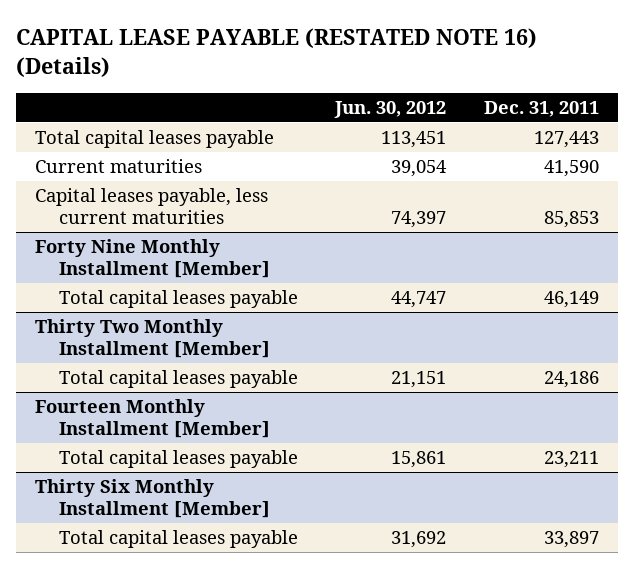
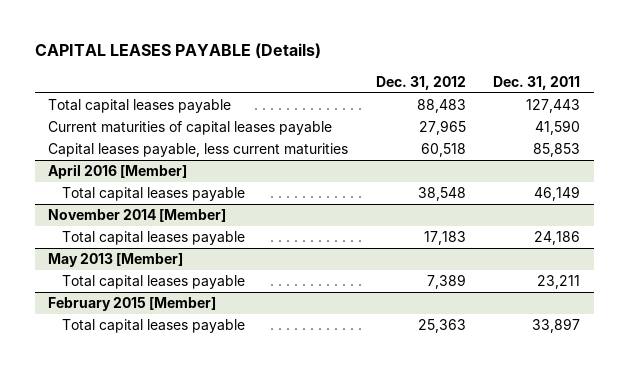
[16,28,538,78] CAPITAL LEASE PAYABLE (RESTATED NOTE 16) (Details) -> [34,43,321,59] CAPITAL LEASES PAYABLE (Details)
[334,100,447,118] Jun. 30, 2012 -> none
none -> [375,75,466,90] Dec. 31, 2012
[35,159,203,174] Current maturities -> [48,121,333,136] Current maturities of capital leases payable
[35,239,270,279] Forty Nine Monthly Installment [Member] -> none
none -> [48,164,188,180] April 2016 [Member]
[35,319,270,359] Thirty Two Monthly Installment [Member] -> none
none -> [48,209,227,223] November 2014 [Member]
[35,399,270,439] Fourteen Monthly Installment [Member] -> none
none -> [48,253,184,268] May 2013 [Member]
[35,479,270,519] Thirty Six Monthly Installment [Member] -> none
none -> [48,297,217,312] February 2015 [Member]

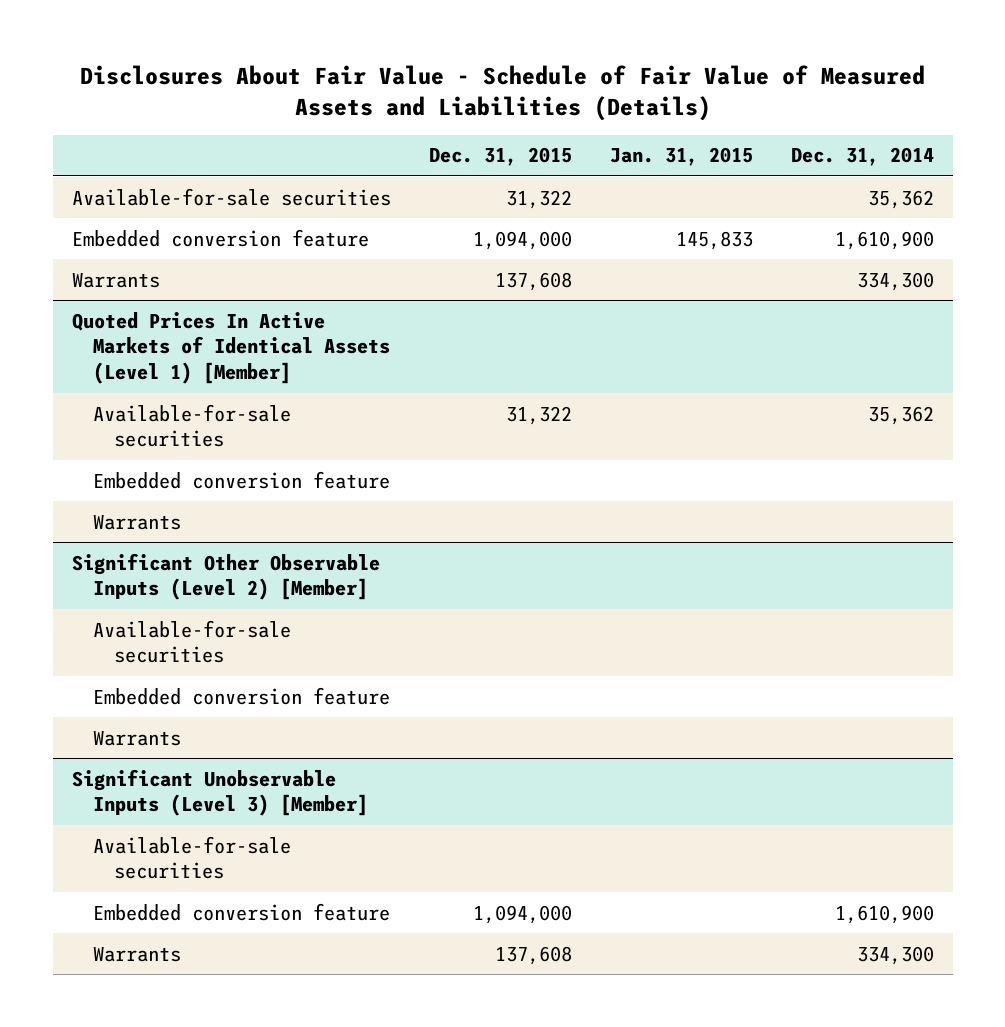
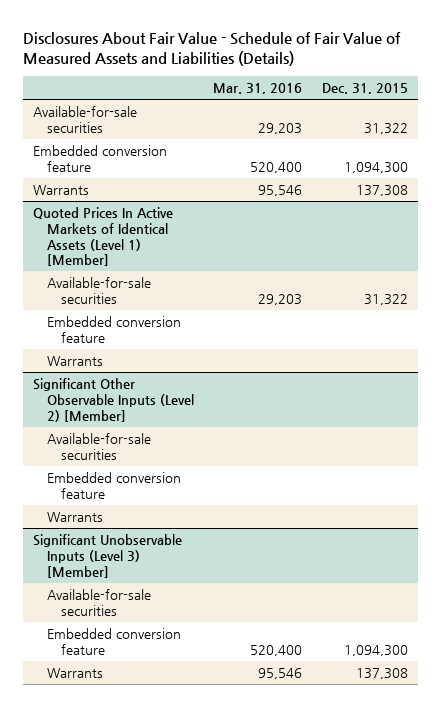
[609,147,753,167] Jan. 31, 2015 -> none
[790,147,934,167] Dec. 31, 2014 -> none
none -> [213,83,303,95] Mar. 31, 2016
[472,230,572,250] 1,094,000 -> [343,161,408,173] 1,094,300
[494,271,572,291] 137,608 -> [355,185,408,197] 137,308
[472,904,572,924] 1,094,000 -> [343,644,408,656] 1,094,300
[494,945,572,965] 137,608 -> [355,668,408,680] 137,308

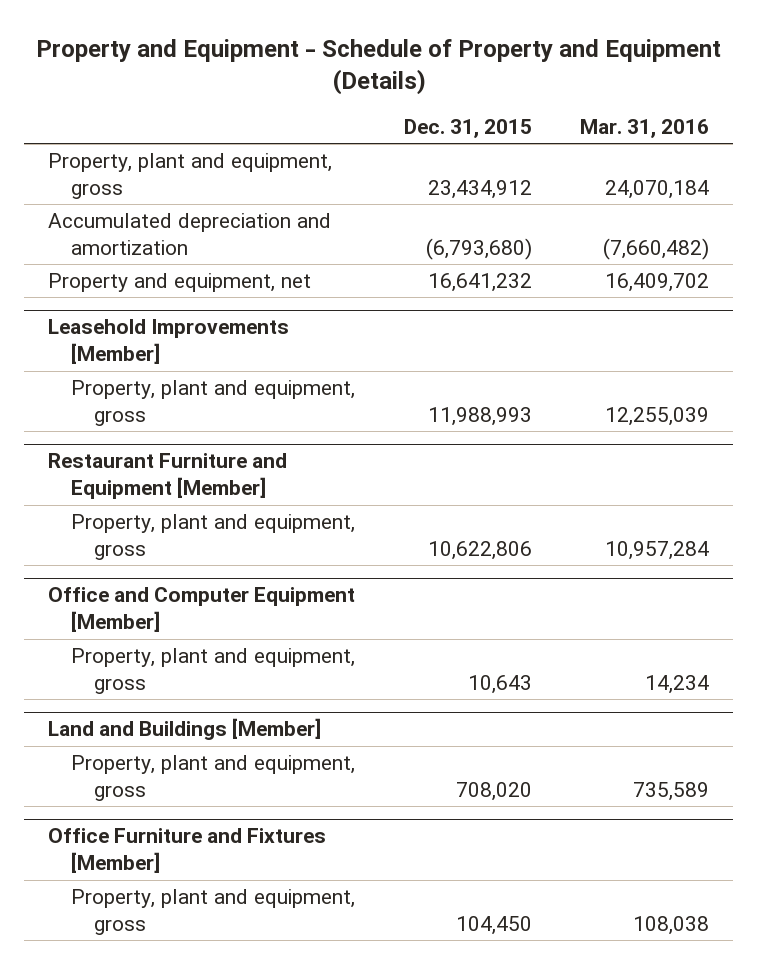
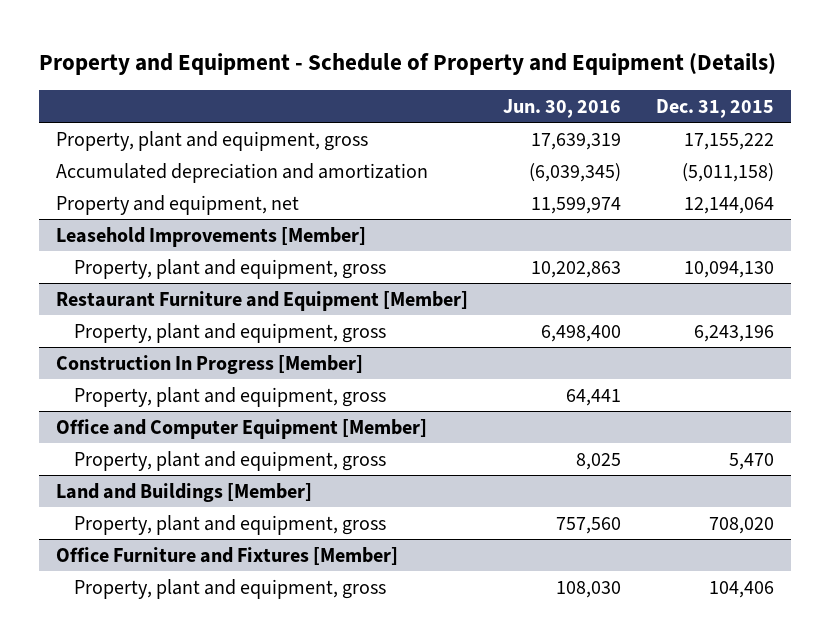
[579,119,709,139] Mar. 31, 2016 -> none
none -> [503,98,622,118] Jun. 30, 2016
[427,179,532,199] 23,434,912 -> [683,132,774,150] 17,155,222
[425,237,532,260] (6,793,680) -> [681,162,774,182] (5,011,158)
[427,273,532,293] 16,641,232 -> [683,196,774,214] 12,144,064
[427,406,532,426] 11,988,993 -> [683,260,774,278] 10,094,130
[427,540,532,560] 10,622,806 -> [693,324,774,342] 6,243,196
none -> [56,354,364,374] Construction In Progress [Member]
none -> [73,386,386,407] Property, plant and equipment, gross
[467,674,532,694] 10,643 -> [728,452,774,470] 5,470
[455,915,532,935] 104,450 -> [708,580,774,598] 104,406

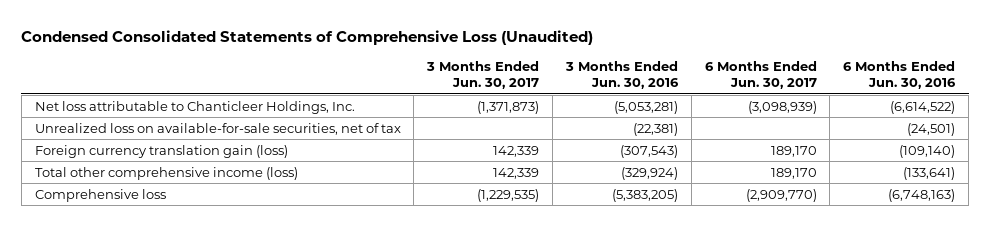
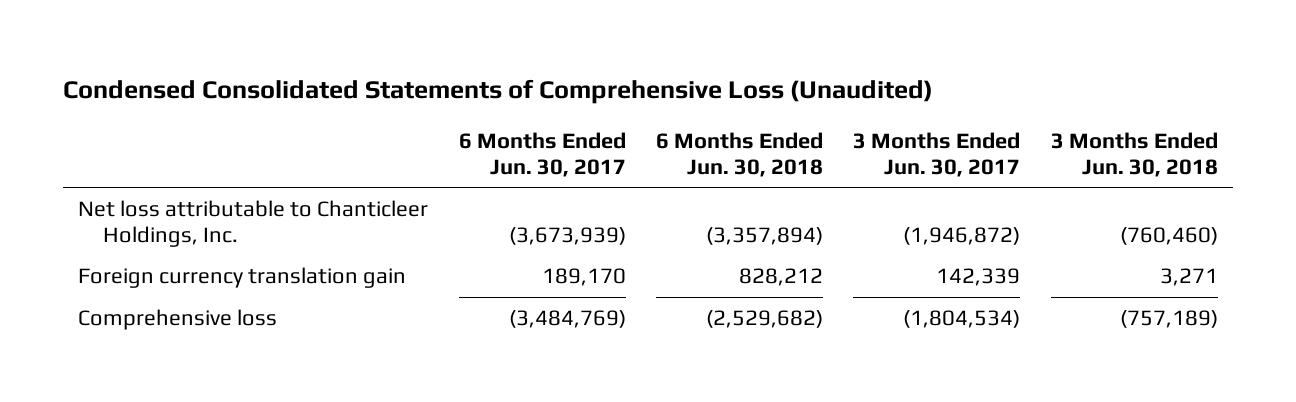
[564,60,679,90] 3 Months Ended Jun. 30, 2016 -> none
[843,60,957,90] 6 Months Ended Jun. 30, 2016 -> none
none -> [655,131,823,177] 6 Months Ended Jun. 30, 2018
none -> [1050,131,1218,177] 3 Months Ended Jun. 30, 2018
[34,122,401,135] Unrealized loss on available-for-sale securities, net of tax -> none
[34,166,298,180] Total other comprehensive income (loss) -> none
[477,100,540,114] (1,371,873) -> [903,226,1021,245] (1,946,872)
[747,100,817,114] (3,098,939) -> [508,226,626,245] (3,673,939)
[34,144,288,158] Foreign currency translation gain (loss) -> [78,266,407,288] Foreign currency translation gain
[477,188,540,202] (1,229,535) -> [903,309,1021,328] (1,804,534)
[745,188,817,202] (2,909,770) -> [508,309,626,328] (3,484,769)

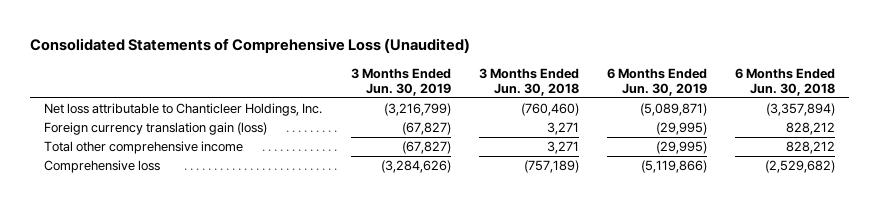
[63,78,934,104] Condensed Consolidated Statements of Comprehensive Loss (Unaudited) -> [30,38,471,54] Consolidated Statements of Comprehensive Loss (Unaudited)
[458,131,626,177] 6 Months Ended Jun. 30, 2017 -> none
[853,131,1021,177] 3 Months Ended Jun. 30, 2017 -> none
none -> [350,67,451,96] 3 Months Ended Jun. 30, 2019
none -> [607,67,708,96] 6 Months Ended Jun. 30, 2019
[78,266,407,288] Foreign currency translation gain -> [44,122,268,136] Foreign currency translation gain (loss)
none -> [44,141,244,155] Total other comprehensive income

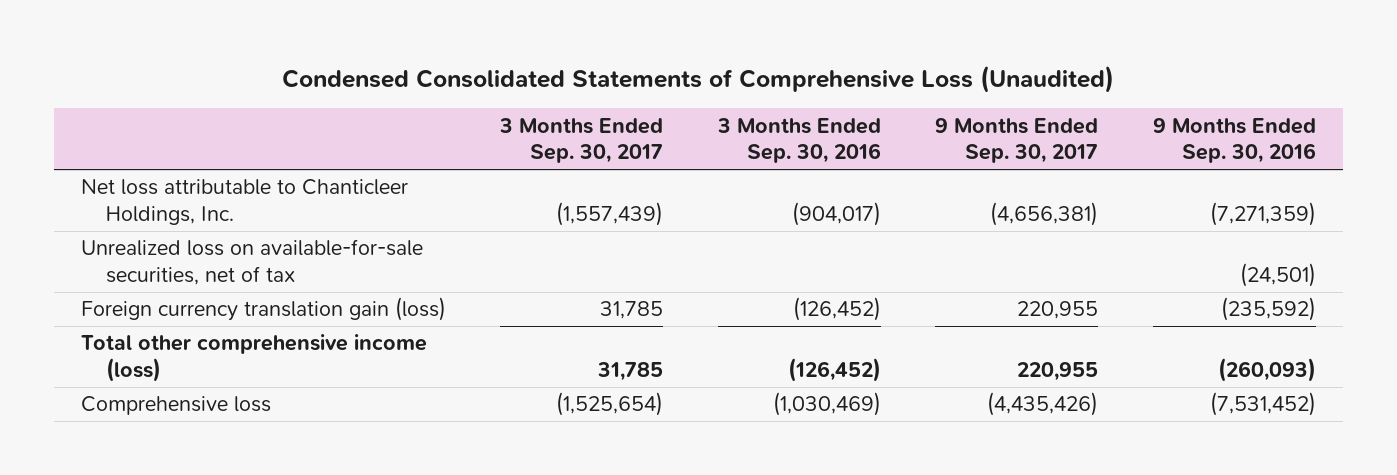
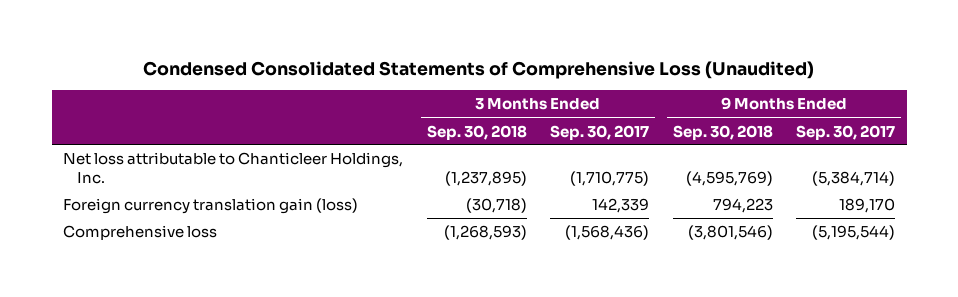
[716,117,881,164] 3 Months Ended Sep. 30, 2016 -> none
[1152,117,1316,164] 9 Months Ended Sep. 30, 2016 -> none
none -> [426,124,527,140] Sep. 30, 2018
none -> [672,124,773,140] Sep. 30, 2018
[80,239,423,286] Unrealized loss on available-for-sale securities, net of tax -> none
[80,334,427,383] Total other comprehensive income (loss) -> none
[556,202,664,227] (1,557,439) -> [570,170,650,186] (1,710,775)
[990,202,1099,227] (4,656,381) -> [812,170,896,186] (5,384,714)
[600,301,664,320] 31,785 -> [592,198,650,214] 142,339
[1017,301,1099,320] 220,955 -> [839,198,896,214] 189,170
[556,392,664,417] (1,525,654) -> [565,225,650,241] (1,568,436)
[987,392,1099,417] (4,435,426) -> [812,225,896,241] (5,195,544)

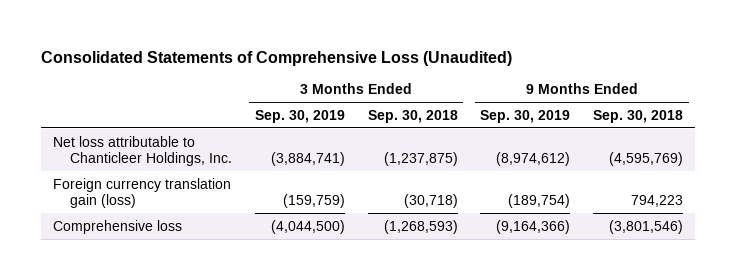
[143,61,815,80] Condensed Consolidated Statements of Comprehensive Loss (Unaudited) -> [41,50,513,66] Consolidated Statements of Comprehensive Loss (Unaudited)
[550,124,650,140] Sep. 30, 2017 -> none
[796,124,896,140] Sep. 30, 2017 -> none
none -> [254,109,345,123] Sep. 30, 2019
none -> [480,109,571,123] Sep. 30, 2019
[444,170,527,186] (1,237,895) -> [383,151,458,166] (1,237,875)

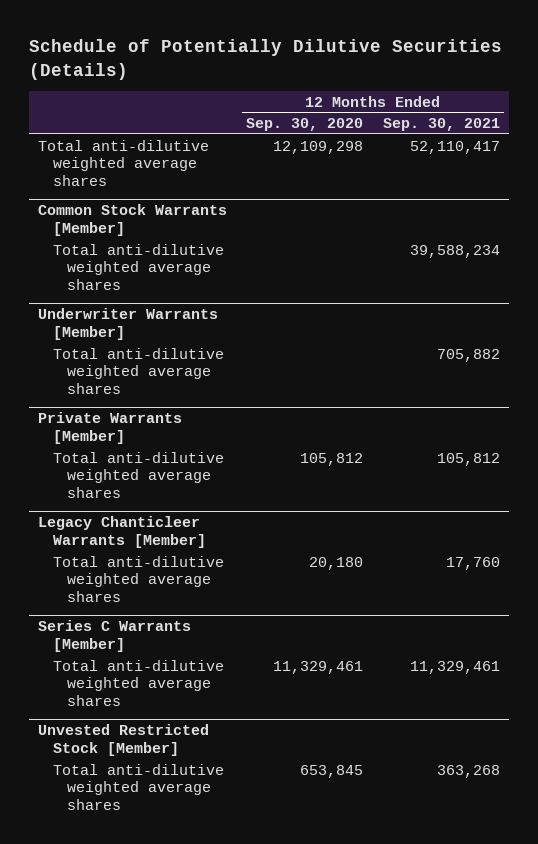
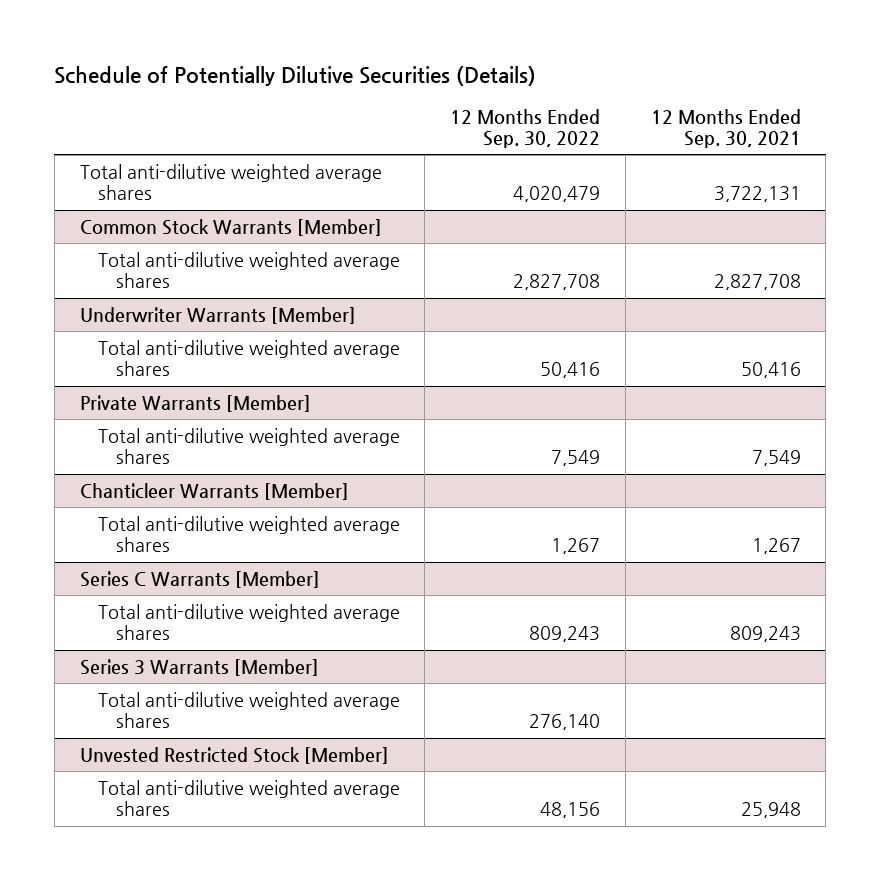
[246,118,364,132] Sep. 30, 2020 -> none
none -> [450,108,601,148] 12 Months Ended Sep. 30, 2022
[409,140,500,154] 52,110,417 -> [713,186,801,203] 3,722,131
[409,244,500,258] 39,588,234 -> [713,274,801,291] 2,827,708
[436,348,500,362] 705,882 -> [740,362,801,379] 50,416
[436,452,500,466] 105,812 -> [751,450,801,467] 7,549
[38,516,206,548] Legacy Chanticleer Warrants [Member] -> [79,482,349,500] Chanticleer Warrants [Member]
[445,556,500,570] 17,760 -> [751,538,801,555] 1,267
[409,660,500,674] 11,329,461 -> [729,626,801,643] 809,243
none -> [79,658,319,676] Series 3 Warrants [Member]
none -> [97,691,400,729] Total anti-dilutive weighted average shares
[436,764,500,778] 363,268 -> [740,802,801,819] 25,948

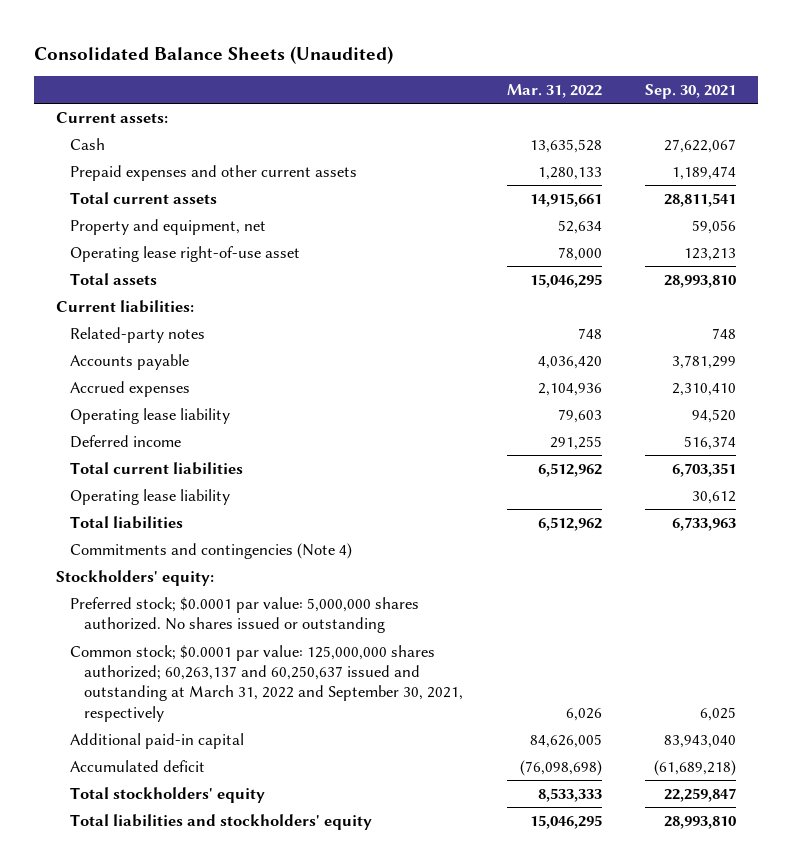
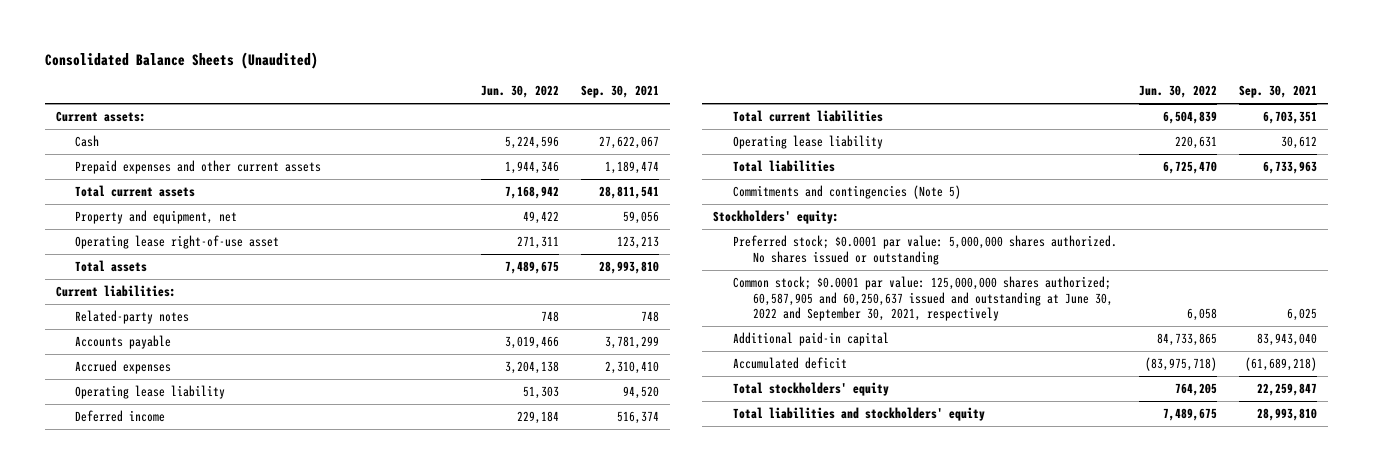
[506,83,602,98] Mar. 31, 2022 -> none
none -> [481,84,560,98] Jun. 30, 2022
[70,543,353,560] Commitments and contingencies (Note 4) -> [732,185,961,200] Commitments and contingencies (Note 5)
[70,645,464,722] Common stock; $0.0001 par value: 125,000,000 shares authorized; 60,263,137 and 60,250,637 issued and outstanding at March 31, 2022 and September 30, 2021, respectively -> [732,276,1113,322] Common stock; $0.0001 par value: 125,000,000 shares authorized; 60,587,905 and 60,250,637 issued and outstanding at June 30, 2022 and September 30, 2021, respectively

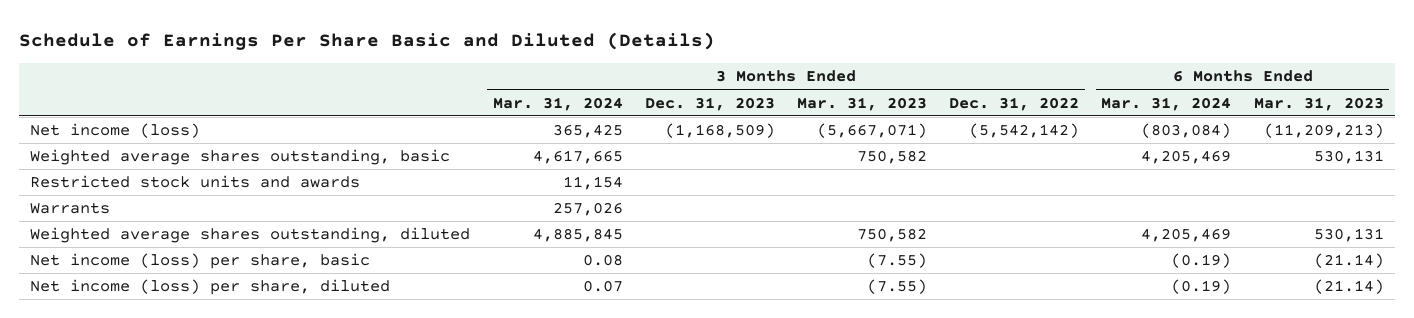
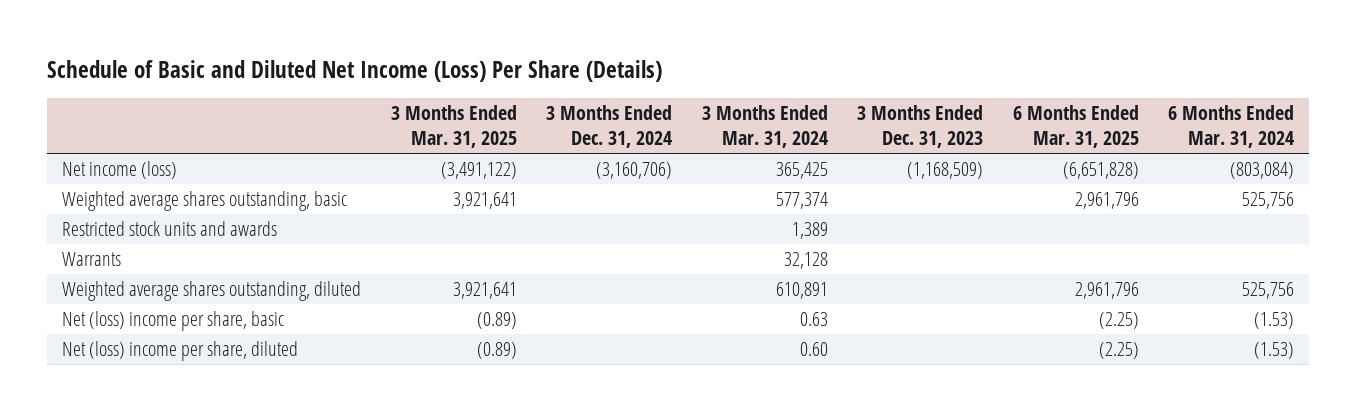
[19,31,716,50] Schedule of Earnings Per Share Basic and Diluted (Details) -> [47,60,663,83] Schedule of Basic and Diluted Net Income (Loss) Per Share (Details)
[797,96,928,111] Mar. 31, 2023 -> none
[949,96,1080,111] Dec. 31, 2022 -> none
[1253,96,1384,111] Mar. 31, 2023 -> none
none -> [390,104,517,148] 3 Months Ended Mar. 31, 2025
none -> [546,104,673,148] 3 Months Ended Dec. 31, 2024
none -> [1012,104,1139,148] 6 Months Ended Mar. 31, 2025
[532,150,623,165] 4,617,665 -> [775,192,828,210] 577,374
[1141,150,1232,165] 4,205,469 -> [1242,192,1295,210] 525,756
[562,176,623,191] 11,154 -> [791,222,828,240] 1,389
[552,202,623,217] 257,026 -> [783,252,828,270] 32,128
[532,228,623,243] 4,885,845 -> [775,282,828,300] 610,891
[1141,228,1232,243] 4,205,469 -> [1242,282,1295,300] 525,756
[30,253,371,270] Net income (loss) per share, basic -> [62,311,285,332] Net (loss) income per share, basic
[582,254,623,267] 0.08 -> [799,312,828,327] 0.63
[1171,253,1232,269] (0.19) -> [1254,312,1295,330] (1.53)
[30,279,391,296] Net income (loss) per share, diluted -> [62,341,299,362] Net (loss) income per share, diluted
[582,280,623,293] 0.07 -> [799,342,828,357] 0.60
[1171,279,1232,295] (0.19) -> [1254,342,1295,360] (1.53)

